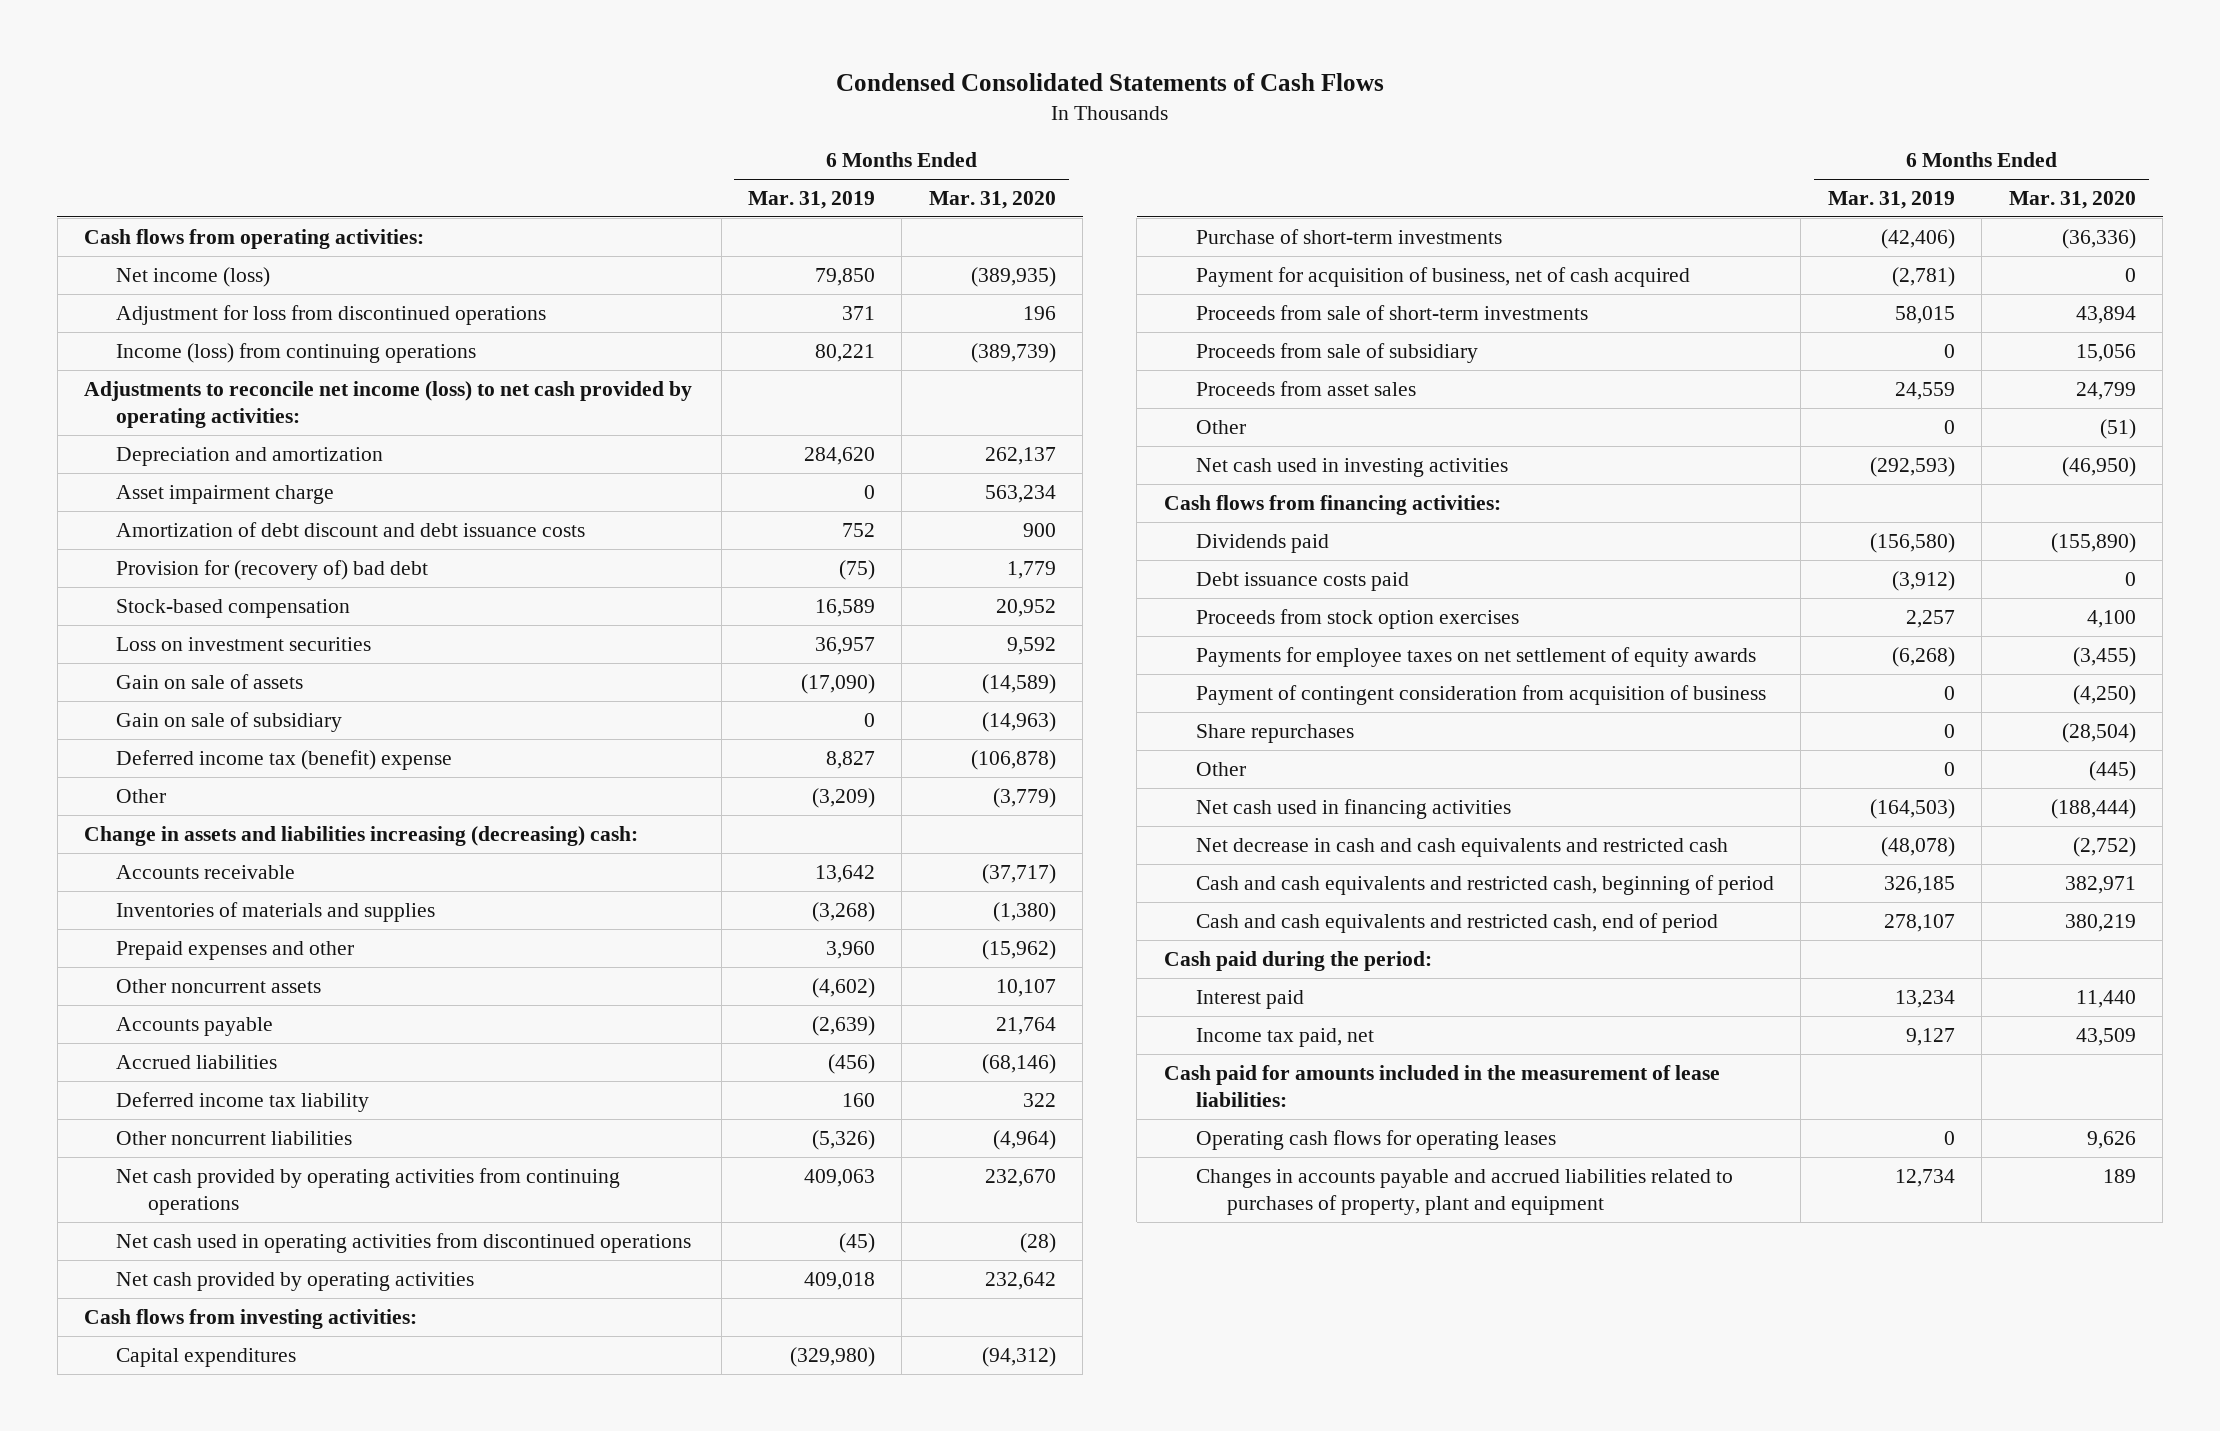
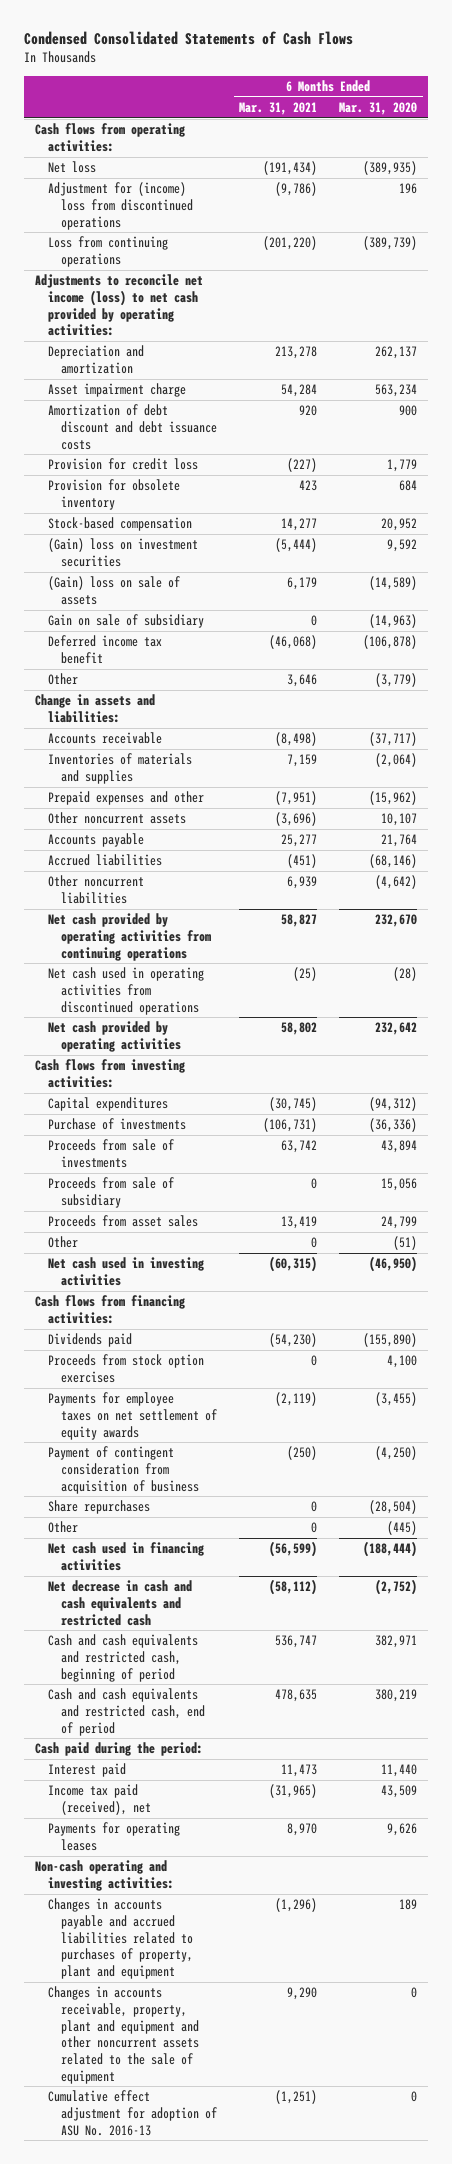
[747,191,875,210] Mar. 31, 2019 -> none
none -> [239,102,318,116] Mar. 31, 2021
[116,266,271,287] Net income (loss) -> [48,161,97,174] Net loss
[116,304,547,325] Adjustment for loss from discontinued operations -> [48,182,194,230] Adjustment for (income) loss from discontinued operations
[116,342,477,363] Income (loss) from continuing operations -> [48,236,169,267] Loss from continuing operations
[116,559,429,580] Provision for (recovery of) bad debt -> [48,458,199,471] Provision for credit loss
none -> [48,479,181,510] Provision for obsolete inventory
[116,636,372,651] Loss on investment securities -> [48,538,199,567] (Gain) loss on investment securities
[116,673,304,689] Gain on sale of assets -> [48,576,181,605] (Gain) loss on sale of assets
[116,749,453,770] Deferred income tax (benefit) expense -> [48,635,163,664] Deferred income tax benefit
[84,825,639,846] Change in assets and liabilities increasing (decreasing) cash: -> [34,694,155,723] Change in assets and liabilities:
[992,901,1056,922] (1,380) -> [375,753,418,768] (2,064)
[116,1091,370,1112] Deferred income tax liability -> none
[992,1129,1056,1150] (4,964) -> [375,875,418,890] (4,642)
[1195,266,1690,287] Payment for acquisition of business, net of cash acquired -> none
[1195,228,1502,244] Purchase of short-term investments -> [48,1118,187,1131] Purchase of investments
[1195,304,1588,320] Proceeds from sale of short-term investments -> [48,1139,175,1168] Proceeds from sale of investments
[1195,571,1409,591] Debt issuance costs paid -> none
[1163,1064,1720,1108] Cash paid for amounts included in the measurement of lease liabilities: -> none
[1195,1027,1374,1047] Income tax paid, net -> [48,1784,152,1815] Income tax paid (received), net
[1195,1129,1556,1150] Operating cash flows for operating leases -> [48,1822,181,1851] Payments for operating leases
none -> [34,1860,175,1891] Non-cash operating and investing activities:
none -> [48,1986,200,2084] Changes in accounts receivable, property, plant and equipment and other noncurrent assets related to the sale of equipment
none -> [48,2090,218,2136] Cumulative effect adjustment for adoption of ASU No. 2016-13

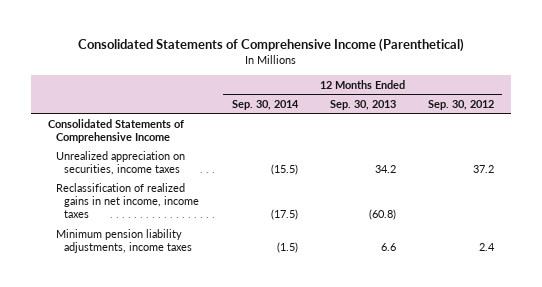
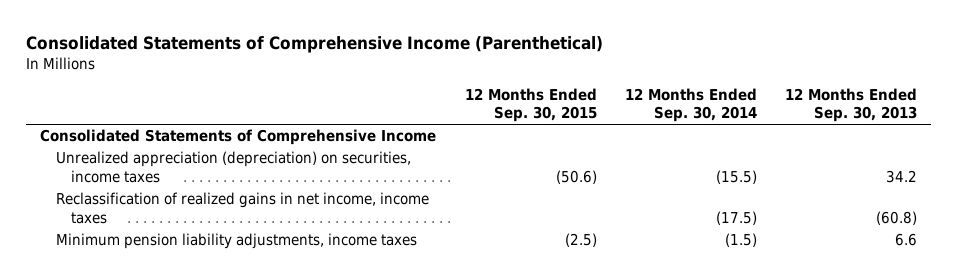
[428,99,495,110] Sep. 30, 2012 -> none
none -> [464,87,597,123] 12 Months Ended Sep. 30, 2015
[55,150,185,175] Unrealized appreciation on securities, income taxes -> [55,151,411,184] Unrealized appreciation (depreciation) on securities, income taxes

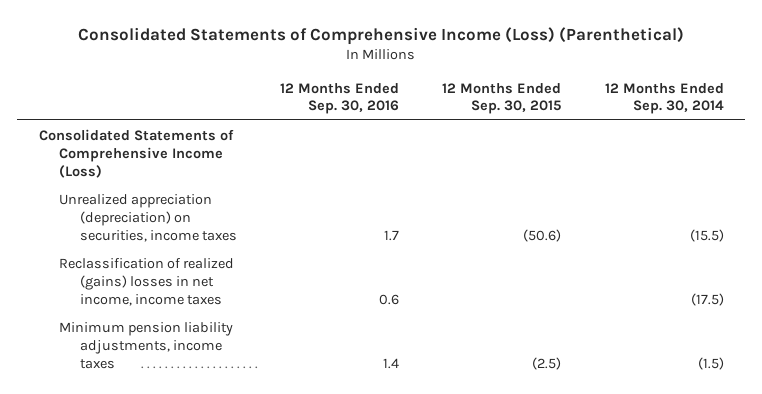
[26,35,604,53] Consolidated Statements of Comprehensive Income (Parenthetical) -> [78,26,685,45] Consolidated Statements of Comprehensive Income (Loss) (Parenthetical)
[785,87,918,123] 12 Months Ended Sep. 30, 2013 -> none
none -> [280,82,400,115] 12 Months Ended Sep. 30, 2016
[40,129,437,146] Consolidated Statements of Comprehensive Income -> [38,128,234,178] Consolidated Statements of Comprehensive Income (Loss)
[55,192,429,225] Reclassification of realized gains in net income, income taxes -> [59,257,235,306] Reclassification of realized (gains) losses in net income, income taxes

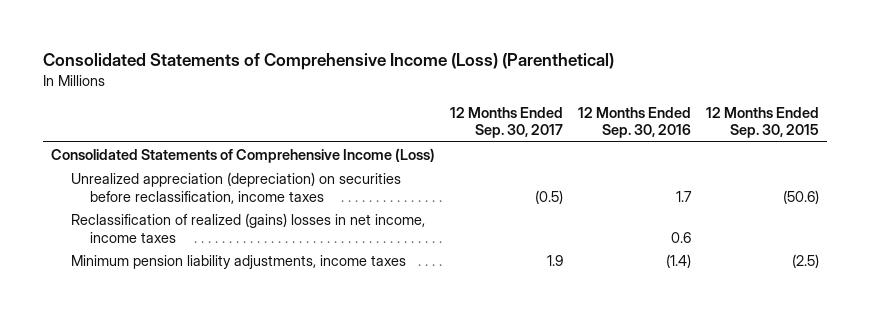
[604,82,724,115] 12 Months Ended Sep. 30, 2014 -> none
none -> [449,106,563,139] 12 Months Ended Sep. 30, 2017
[59,193,237,242] Unrealized appreciation (depreciation) on securities, income taxes -> [70,172,401,204] Unrealized appreciation (depreciation) on securities before reclassification, income taxes
[383,357,400,369] 1.4 -> [666,254,692,269] (1.4)

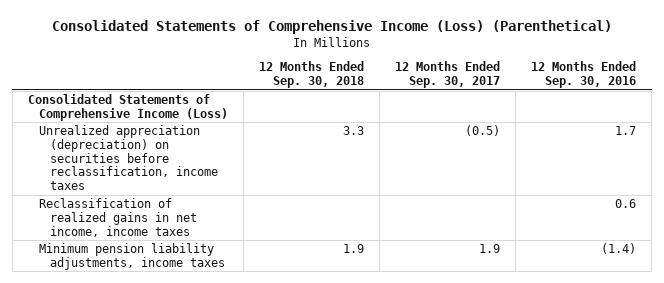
[706,106,820,139] 12 Months Ended Sep. 30, 2015 -> none
none -> [259,61,365,89] 12 Months Ended Sep. 30, 2018
[70,213,425,243] Reclassification of realized (gains) losses in net income, income taxes -> [39,197,198,237] Reclassification of realized gains in net income, income taxes

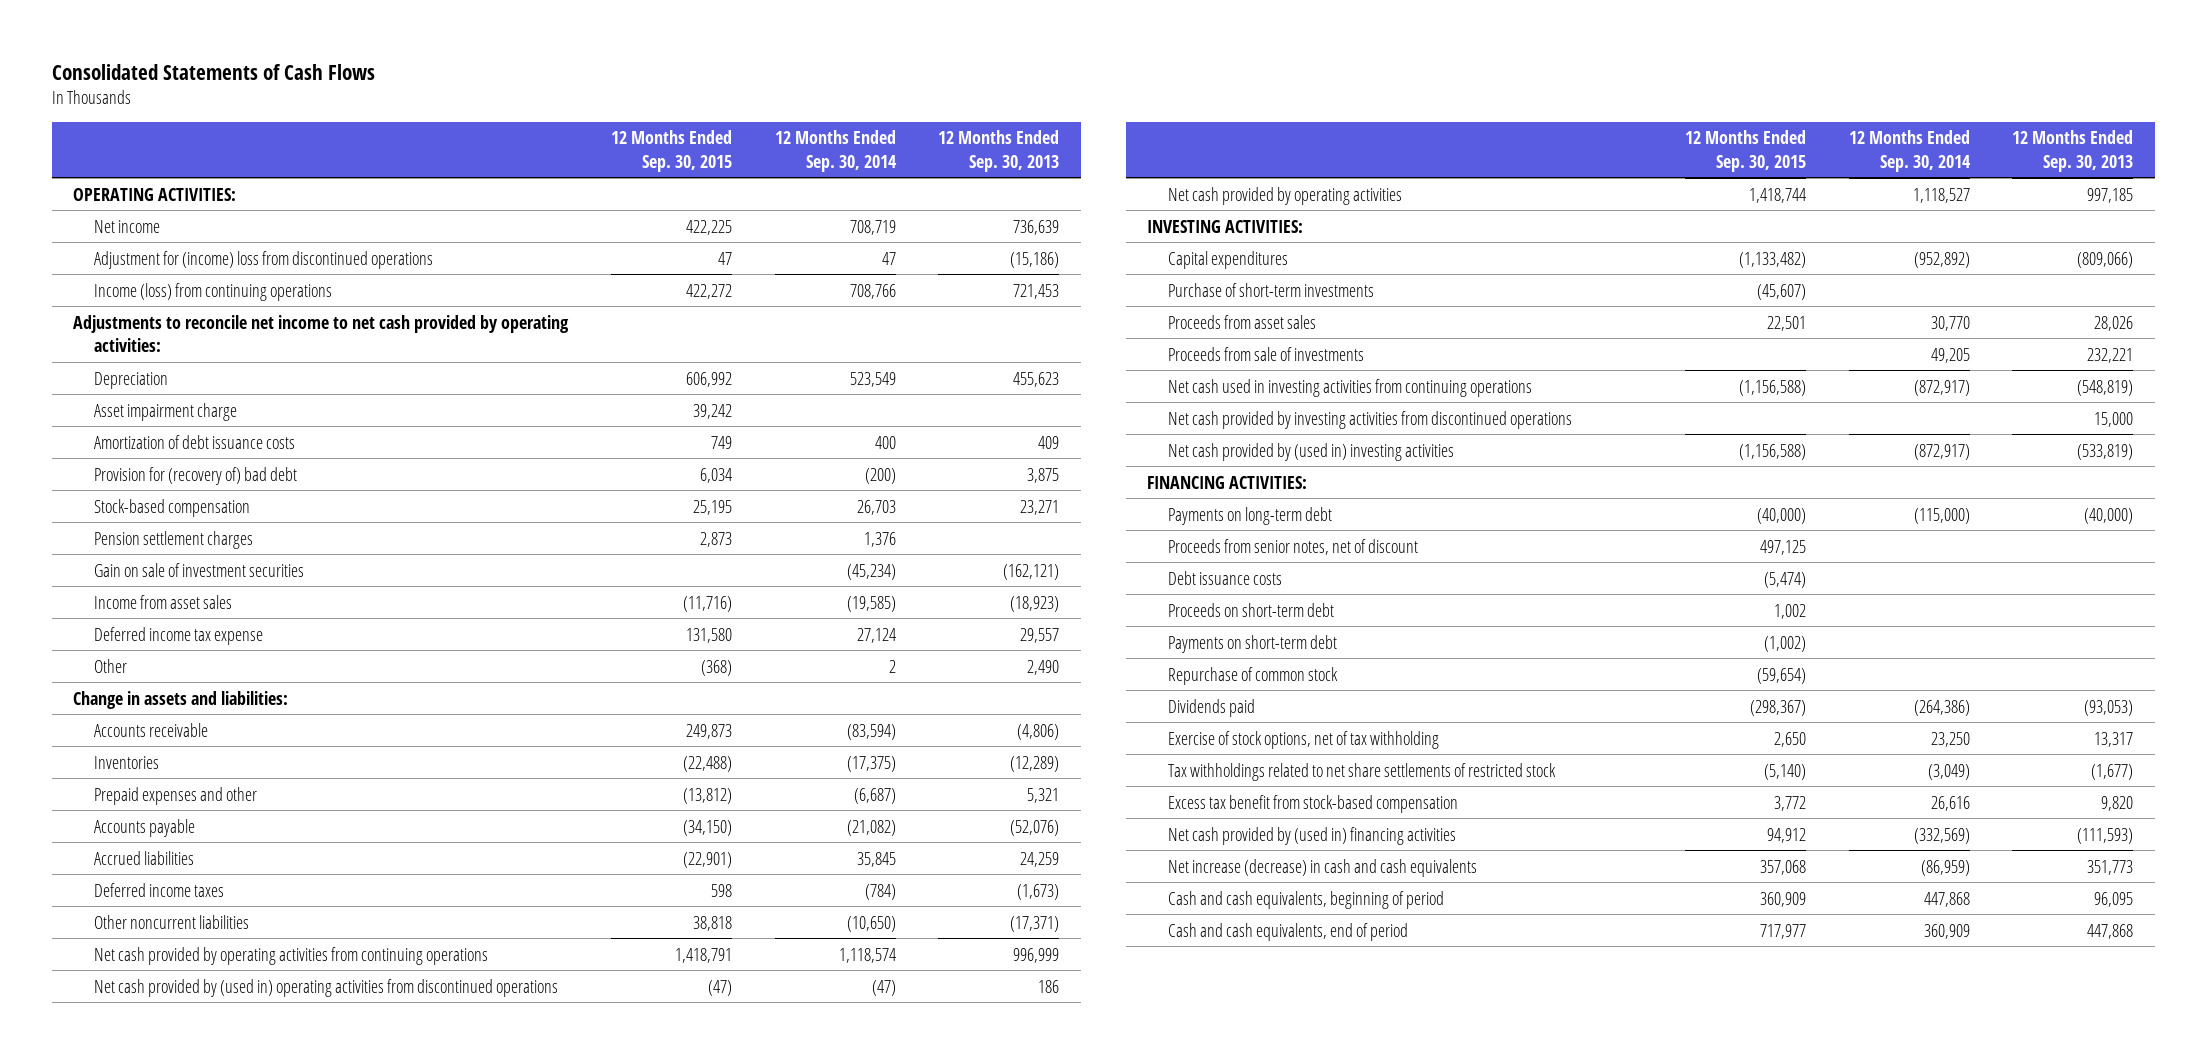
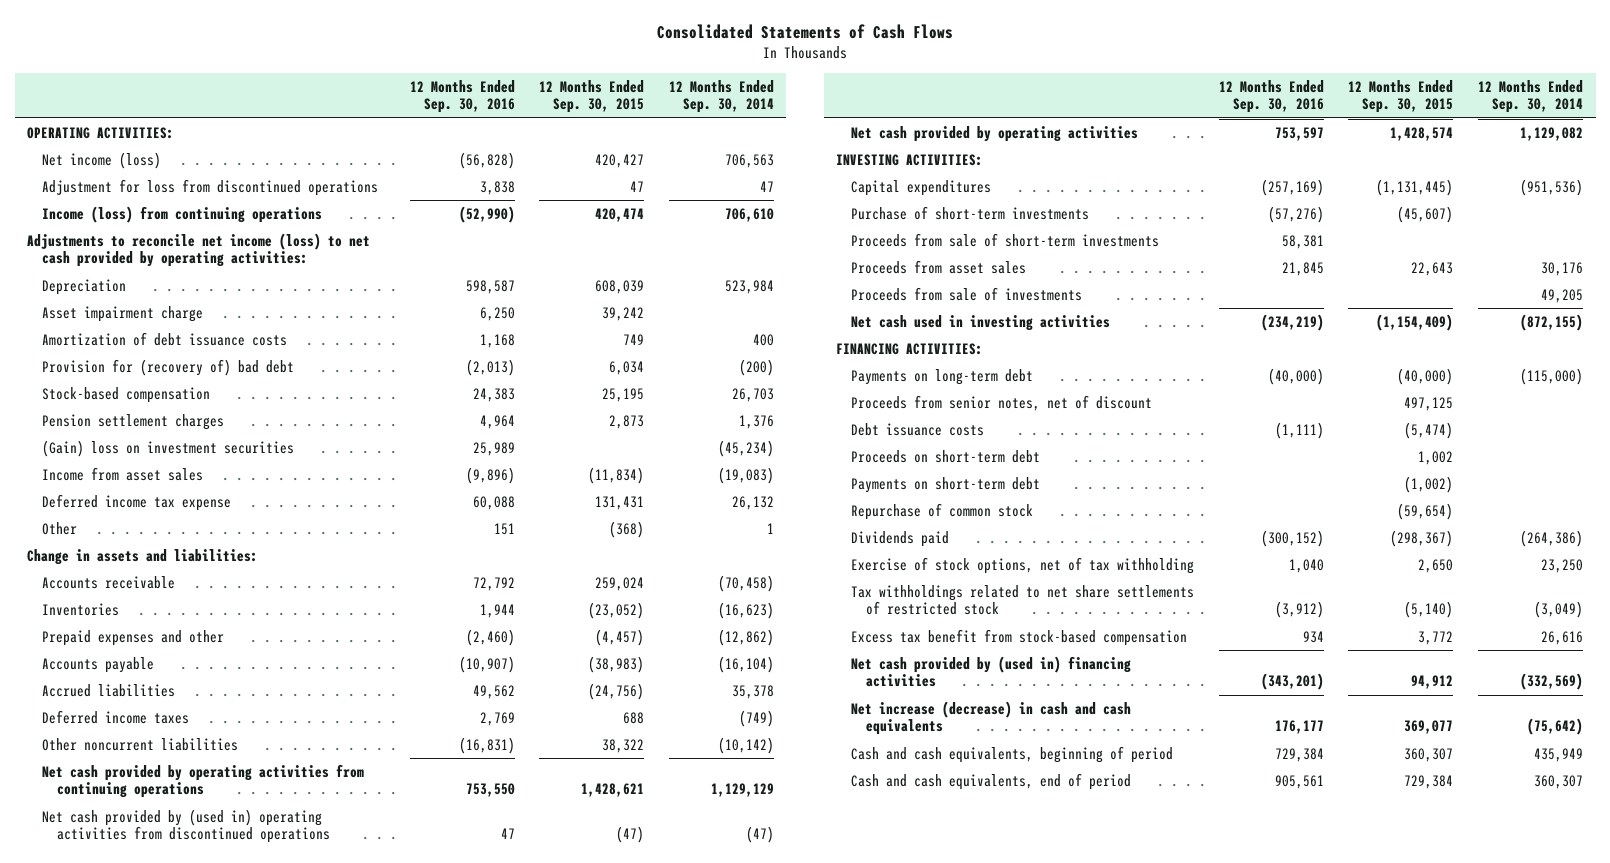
[938,130,1060,172] 12 Months Ended Sep. 30, 2013 -> none
none -> [409,79,515,114] 12 Months Ended Sep. 30, 2016
[94,219,161,233] Net income -> [41,151,161,169] Net income (loss)
[685,219,732,235] 422,225 -> [595,153,645,168] 420,427
[849,219,896,235] 708,719 -> [725,153,775,168] 706,563
[94,250,434,269] Adjustment for (income) loss from discontinued operations -> [41,178,378,196] Adjustment for loss from discontinued operations
[685,283,732,299] 422,272 -> [595,207,645,222] 420,474
[849,283,896,299] 708,766 -> [725,207,775,222] 706,610
[72,314,569,352] Adjustments to reconcile net income to net cash provided by operating activities: -> [27,232,371,268] Adjustments to reconcile net income (loss) to net cash provided by operating activities:
[685,371,732,387] 606,992 -> [595,279,645,294] 608,039
[849,371,896,387] 523,549 -> [725,279,775,294] 523,984
[94,562,305,577] Gain on sale of investment securities -> [41,439,294,457] (Gain) loss on investment securities
[682,595,732,612] (11,716) -> [588,466,645,484] (11,834)
[846,595,896,612] (19,585) -> [718,466,775,484] (19,083)
[685,627,732,643] 131,580 -> [595,495,645,510] 131,431
[856,627,896,643] 27,124 -> [732,495,775,510] 26,132
[888,659,896,673] 2 -> [767,522,775,534] 1
[685,723,732,739] 249,873 -> [595,576,645,591] 259,024
[846,723,896,740] (83,594) -> [718,574,775,592] (70,458)
[682,755,732,772] (22,488) -> [588,601,645,619] (23,052)
[846,755,896,772] (17,375) -> [718,601,775,619] (16,623)
[682,787,732,804] (13,812) -> [595,628,645,646] (4,457)
[853,787,896,804] (6,687) -> [718,628,775,646] (12,862)
[682,819,732,836] (34,150) -> [588,655,645,673] (38,983)
[846,819,896,836] (21,082) -> [718,655,775,673] (16,104)
[682,851,732,868] (22,901) -> [588,682,645,700] (24,756)
[856,851,896,867] 35,845 -> [732,684,775,699] 35,378
[710,883,732,897] 598 -> [623,711,645,724] 688
[864,883,896,900] (784) -> [739,709,775,727] (749)
[692,915,732,931] 38,818 -> [602,738,645,753] 38,322
[846,915,896,932] (10,650) -> [718,736,775,754] (10,142)
[674,947,732,963] 1,418,791 -> [581,783,645,798] 1,428,621
[838,947,896,963] 1,118,574 -> [711,783,775,798] 1,129,129
[1748,187,1806,203] 1,418,744 -> [1390,126,1454,141] 1,428,574
[1912,187,1970,203] 1,118,527 -> [1520,126,1584,141] 1,129,082
[1738,251,1806,268] (1,133,482) -> [1376,178,1454,196] (1,131,445)
[1913,251,1970,268] (952,892) -> [1520,178,1584,196] (951,536)
none -> [850,232,1159,247] Proceeds from sale of short-term investments
[1766,315,1806,331] 22,501 -> [1411,261,1454,276] 22,643
[1930,315,1970,331] 30,770 -> [1541,261,1584,276] 30,176
[1168,378,1533,397] Net cash used in investing activities from continuing operations -> none
[1168,410,1573,429] Net cash provided by investing activities from discontinued operations -> none
[1168,442,1455,461] Net cash provided by (used in) investing activities -> [850,314,1110,331] Net cash used in investing activities
[1738,443,1806,460] (1,156,588) -> [1376,313,1454,331] (1,154,409)
[1913,443,1970,460] (872,917) -> [1520,313,1584,331] (872,155)
[1759,859,1806,875] 357,068 -> [1404,720,1454,735] 369,077
[1920,859,1970,876] (86,959) -> [1527,718,1584,736] (75,642)
[1759,891,1806,907] 360,909 -> [1404,747,1454,762] 360,307
[1923,891,1970,907] 447,868 -> [1534,747,1584,762] 435,949
[1759,923,1806,939] 717,977 -> [1404,774,1454,789] 729,384
[1923,923,1970,939] 360,909 -> [1534,774,1584,789] 360,307

